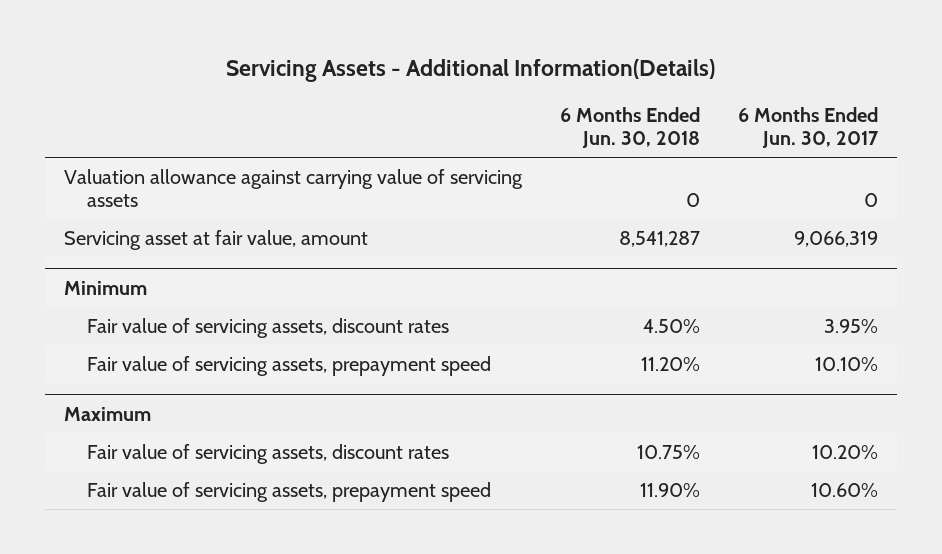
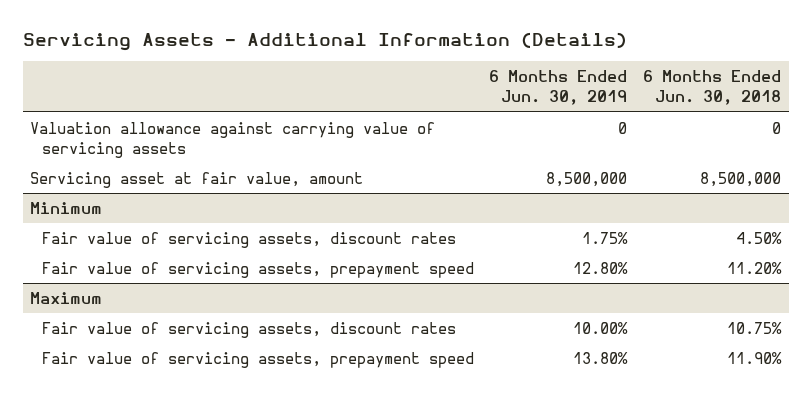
[226,58,716,82] Servicing Assets - Additional Information(Details) -> [22,32,627,52] Servicing Assets - Additional Information (Details)
[737,106,879,149] 6 Months Ended Jun. 30, 2017 -> none
none -> [489,70,628,106] 6 Months Ended Jun. 30, 2019
[618,230,700,247] 8,541,287 -> [699,171,781,187] 8,500,000

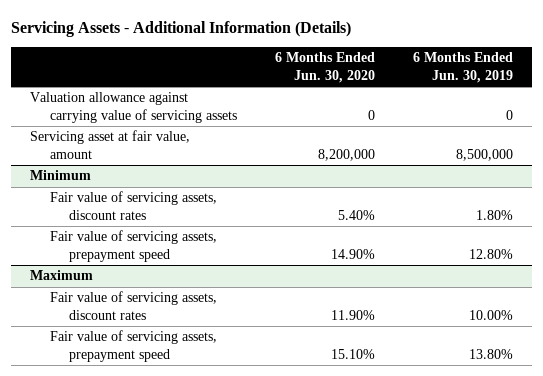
[642,70,781,106] 6 Months Ended Jun. 30, 2018 -> none
none -> [274,52,375,83] 6 Months Ended Jun. 30, 2020
[582,231,629,244] 1.75% -> [476,210,514,221] 1.80%

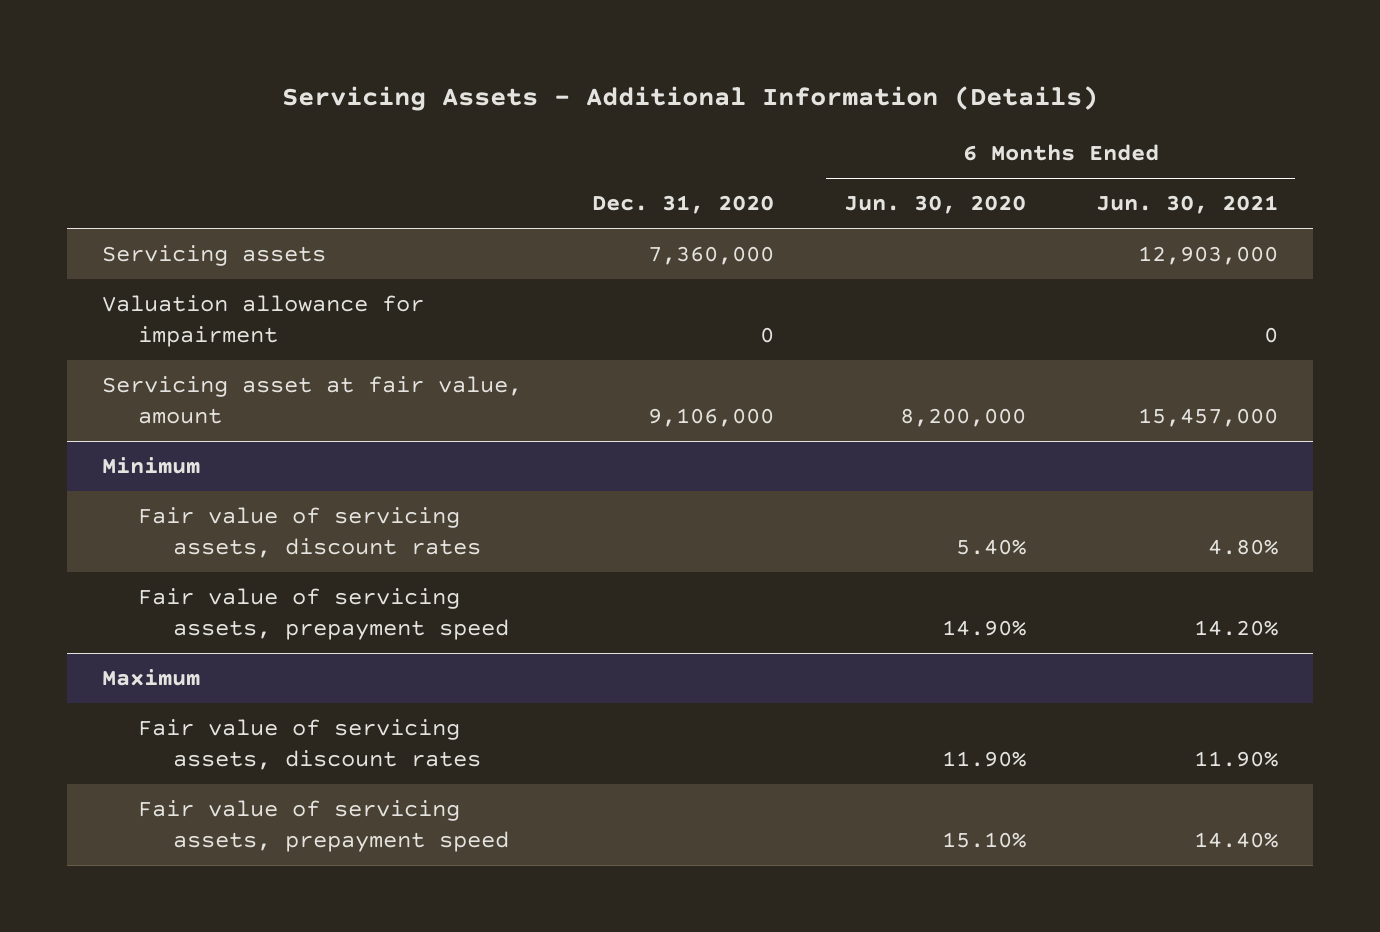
[413,52,514,83] 6 Months Ended Jun. 30, 2019 -> none
none -> [592,195,775,215] Dec. 31, 2020
none -> [1095,195,1278,215] Jun. 30, 2021
[30,92,237,124] Valuation allowance against carrying value of servicing assets -> none
none -> [102,245,327,267] Servicing assets
none -> [102,295,425,347] Valuation allowance for impairment

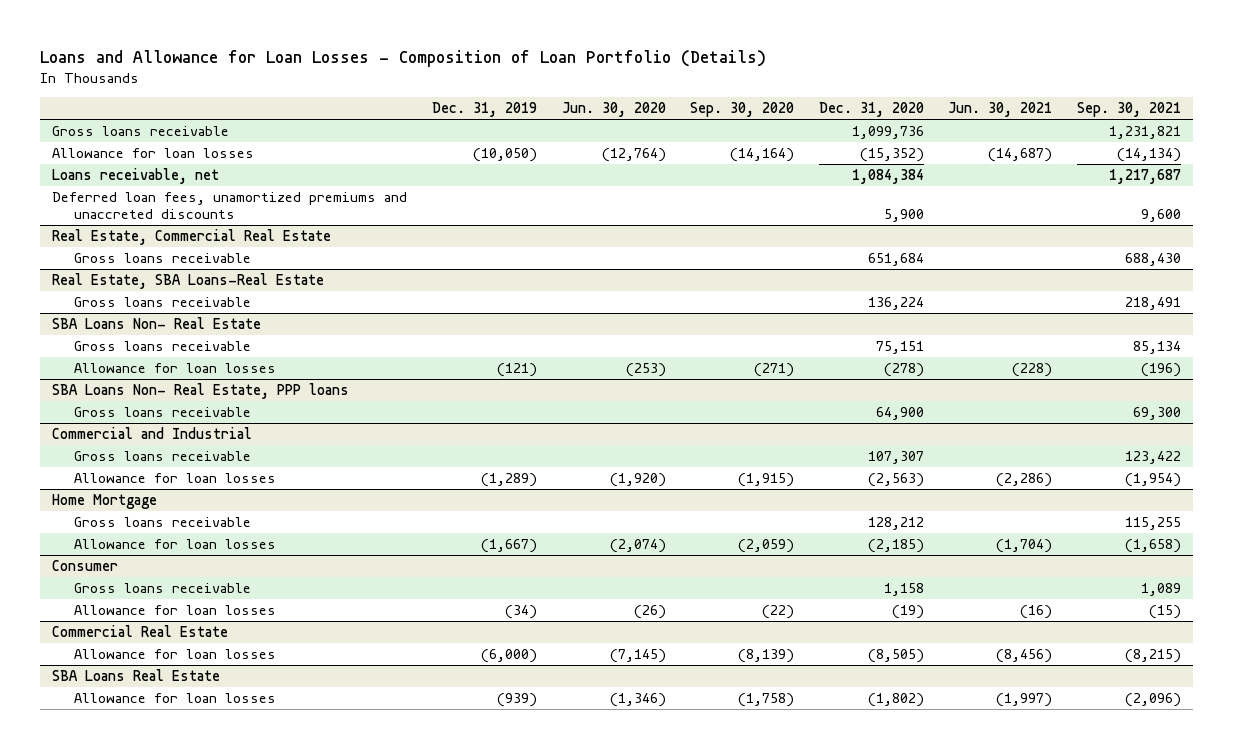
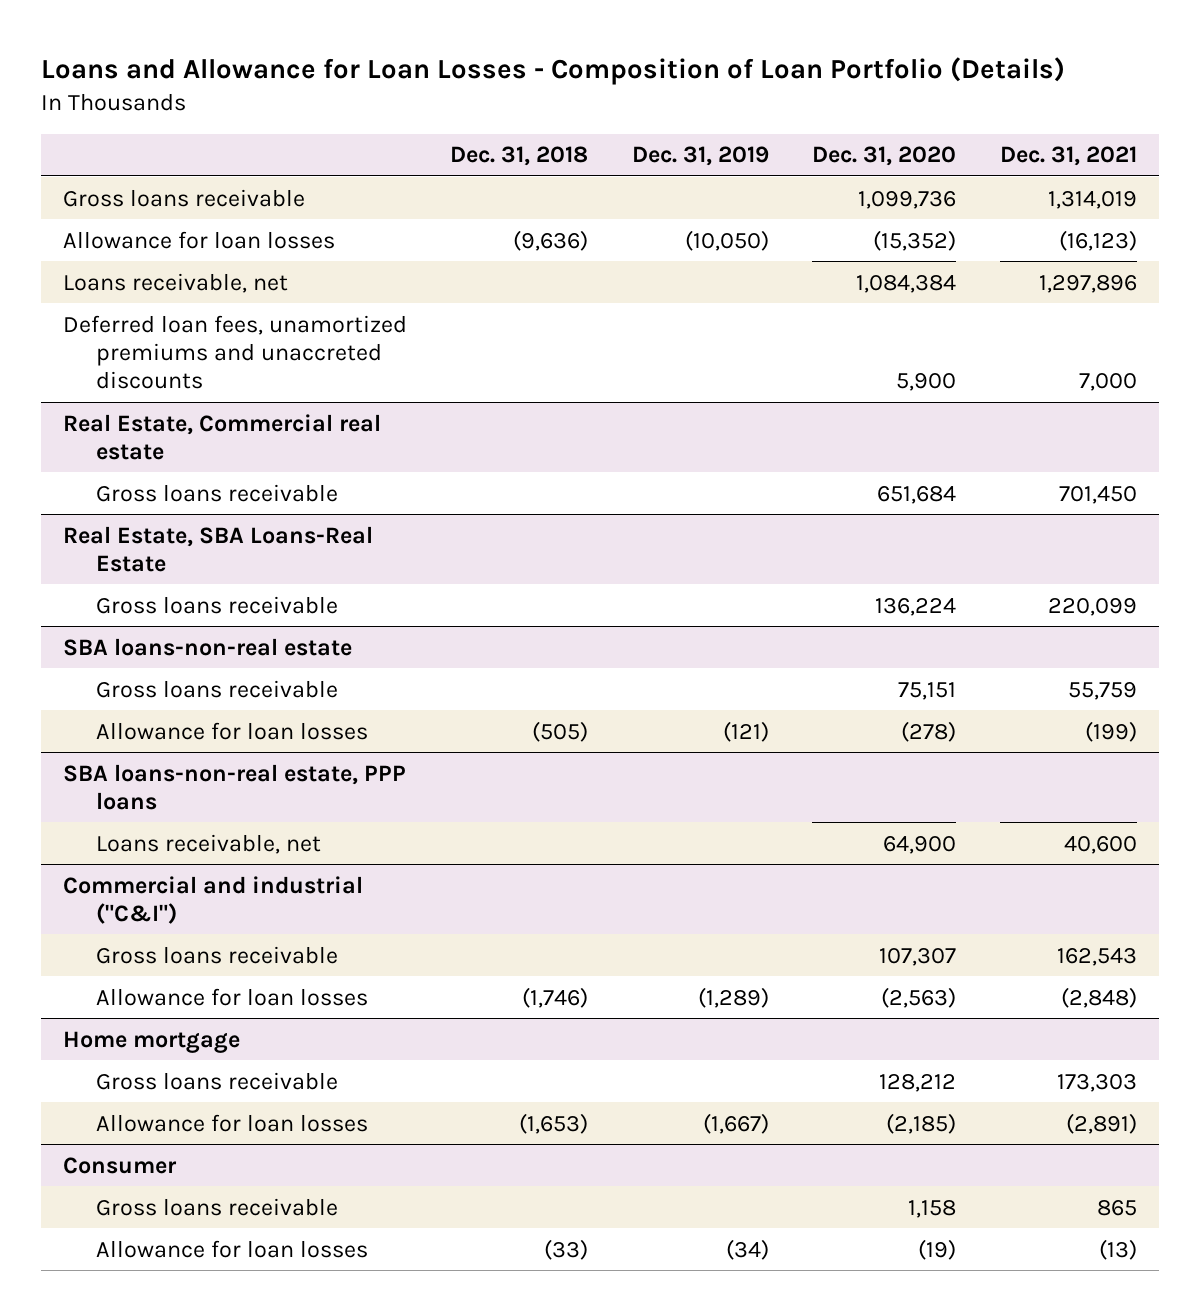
[561,102,666,118] Jun. 30, 2020 -> none
[690,102,795,118] Sep. 30, 2020 -> none
[948,102,1053,118] Jun. 30, 2021 -> none
[1076,102,1181,118] Sep. 30, 2021 -> none
none -> [450,146,589,167] Dec. 31, 2018
none -> [999,146,1137,167] Dec. 31, 2021
[52,229,332,246] Real Estate, Commercial Real Estate -> [62,413,381,460] Real Estate, Commercial real estate
[52,317,262,330] SBA Loans Non- Real Estate -> [62,637,352,656] SBA loans-non-real estate
[52,383,350,400] SBA Loans Non- Real Estate, PPP loans -> [62,763,406,810] SBA loans-non-real estate, PPP loans
[73,407,251,418] Gross loans receivable -> [95,833,321,854] Loans receivable, net
[52,427,253,440] Commercial and Industrial -> [62,875,363,924] Commercial and industrial ("C&I")
[52,494,158,510] Home Mortgage -> [62,1030,240,1053] Home mortgage
[52,625,229,638] Commercial Real Estate -> none
[73,649,276,660] Allowance for loan losses -> none
[52,669,221,682] SBA Loans Real Estate -> none
[73,693,276,704] Allowance for loan losses -> none

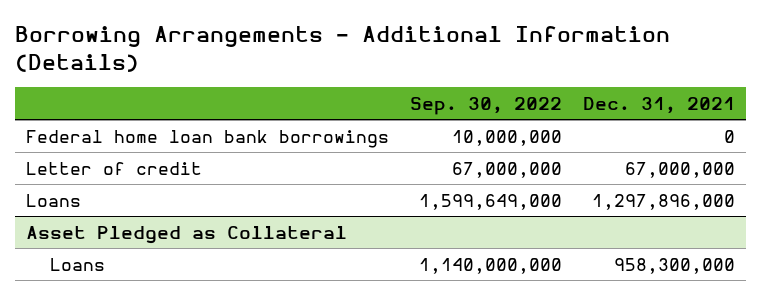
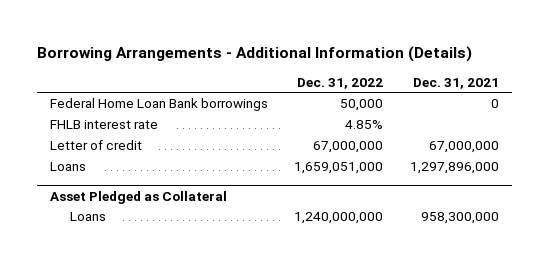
[409,96,562,115] Sep. 30, 2022 -> none
none -> [297,77,384,89] Dec. 31, 2022
[25,129,389,148] Federal home loan bank borrowings -> [50,98,269,112] Federal Home Loan Bank borrowings
none -> [50,120,159,130] FHLB interest rate

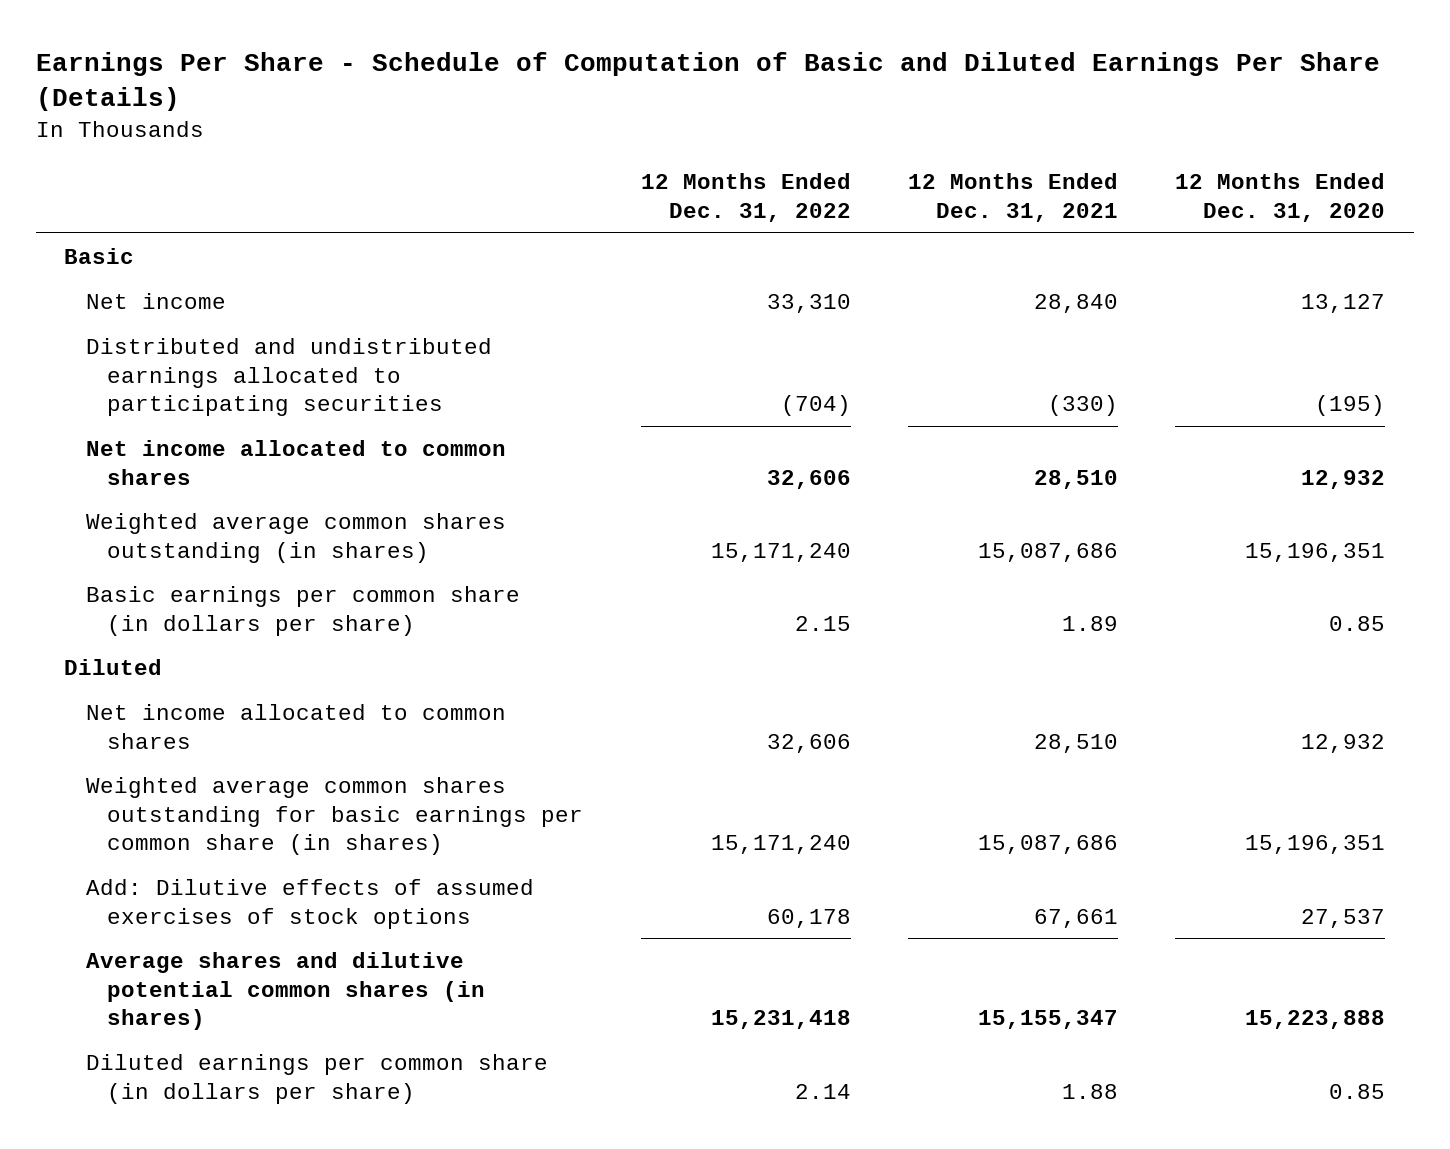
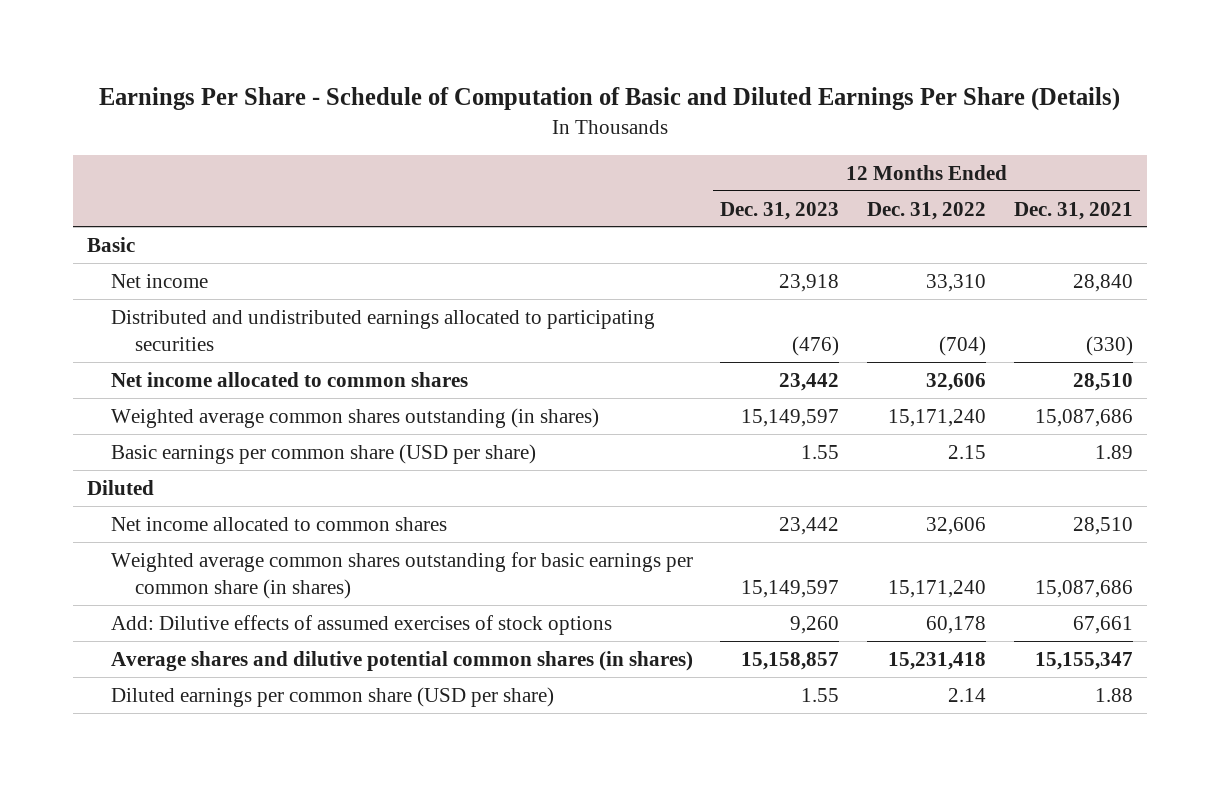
[1175,173,1386,222] 12 Months Ended Dec. 31, 2020 -> none
none -> [720,201,840,220] Dec. 31, 2023
[85,585,520,636] Basic earnings per common share (in dollars per share) -> [110,443,536,464] Basic earnings per common share (USD per share)
[85,1053,548,1104] Diluted earnings per common share (in dollars per share) -> [110,686,554,707] Diluted earnings per common share (USD per share)

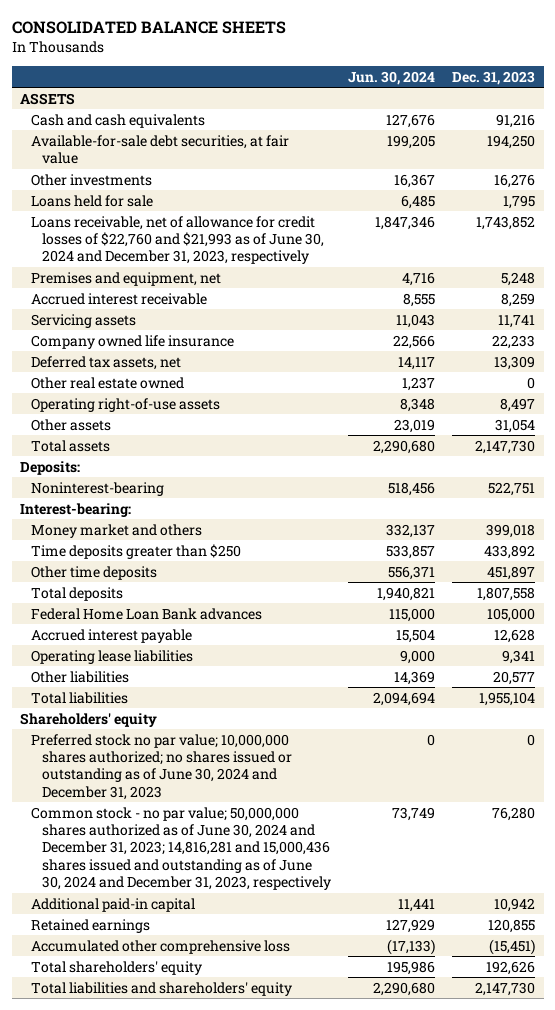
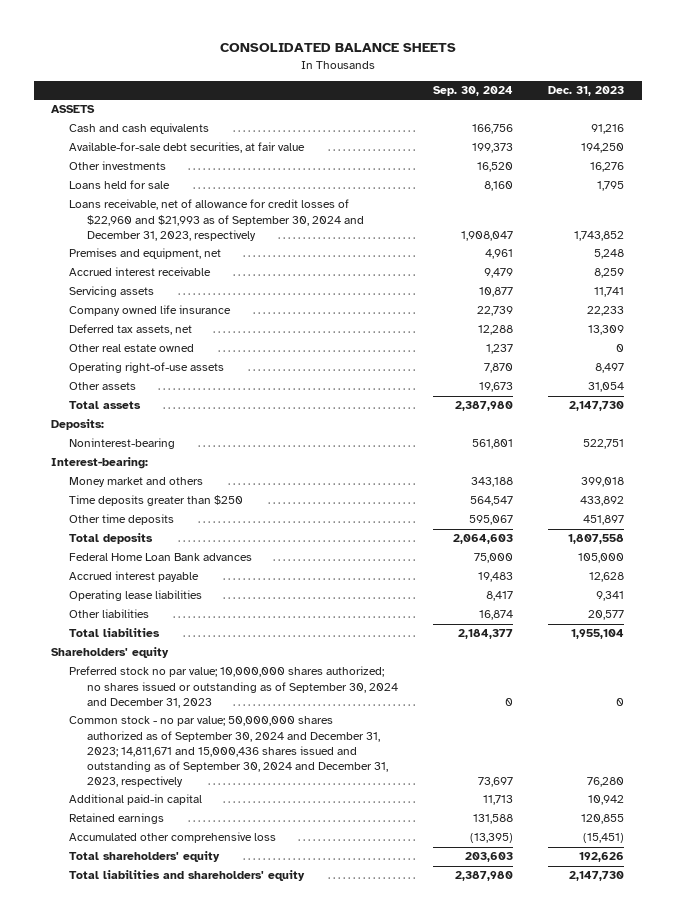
[348,70,436,85] Jun. 30, 2024 -> none
none -> [432,86,513,97] Sep. 30, 2024
[31,215,324,265] Loans receivable, net of allowance for credit losses of $22,760 and $21,993 as of June 30, 2024 and December 31, 2023, respectively -> [68,199,364,241] Loans receivable, net of allowance for credit losses of $22,960 and $21,993 as of September 30, 2024 and December 31, 2023, respectively
[31,733,292,800] Preferred stock no par value; 10,000,000 shares authorized; no shares issued or outstanding as of June 30, 2024 and December 31, 2023 -> [68,666,398,708] Preferred stock no par value; 10,000,000 shares authorized; no shares issued or outstanding as of September 30, 2024 and December 31, 2023
[31,806,331,891] Common stock - no par value; 50,000,000 shares authorized as of June 30, 2024 and December 31, 2023; 14,816,281 and 15,000,436 shares issued and outstanding as of June 30, 2024 and December 31, 2023, respectively -> [68,716,388,788] Common stock - no par value; 50,000,000 shares authorized as of September 30, 2024 and December 31, 2023; 14,811,671 and 15,000,436 shares issued and outstanding as of September 30, 2024 and December 31, 2023, respectively

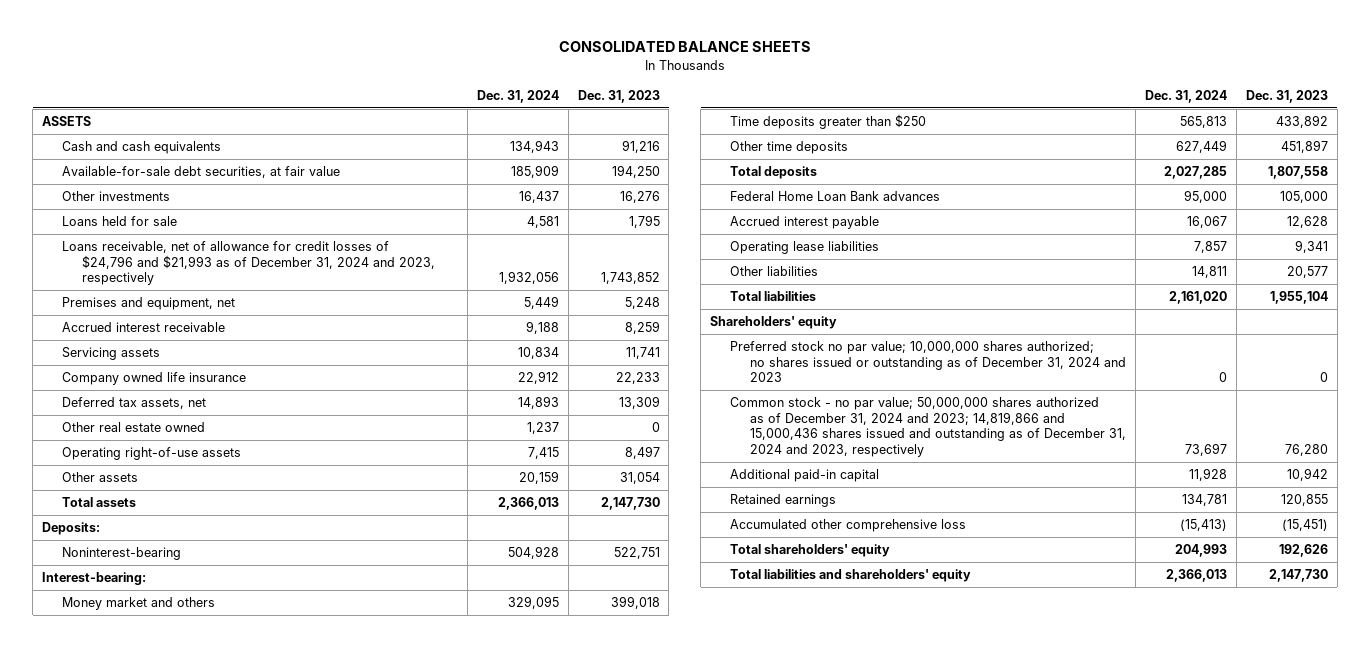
[432,86,513,97] Sep. 30, 2024 -> none
none -> [476,89,559,103] Dec. 31, 2024
[68,199,364,241] Loans receivable, net of allowance for credit losses of $22,960 and $21,993 as of September 30, 2024 and December 31, 2023, respectively -> [62,241,436,286] Loans receivable, net of allowance for credit losses of $24,796 and $21,993 as of December 31, 2024 and 2023, respectively
[68,666,398,708] Preferred stock no par value; 10,000,000 shares authorized; no shares issued or outstanding as of September 30, 2024 and December 31, 2023 -> [730,341,1127,383] Preferred stock no par value; 10,000,000 shares authorized; no shares issued or outstanding as of December 31, 2024 and 2023
[68,716,388,788] Common stock - no par value; 50,000,000 shares authorized as of September 30, 2024 and December 31, 2023; 14,811,671 and 15,000,436 shares issued and outstanding as of September 30, 2024 and December 31, 2023, respectively -> [730,397,1127,457] Common stock - no par value; 50,000,000 shares authorized as of December 31, 2024 and 2023; 14,819,866 and 15,000,436 shares issued and outstanding as of December 31, 2024 and 2023, respectively

